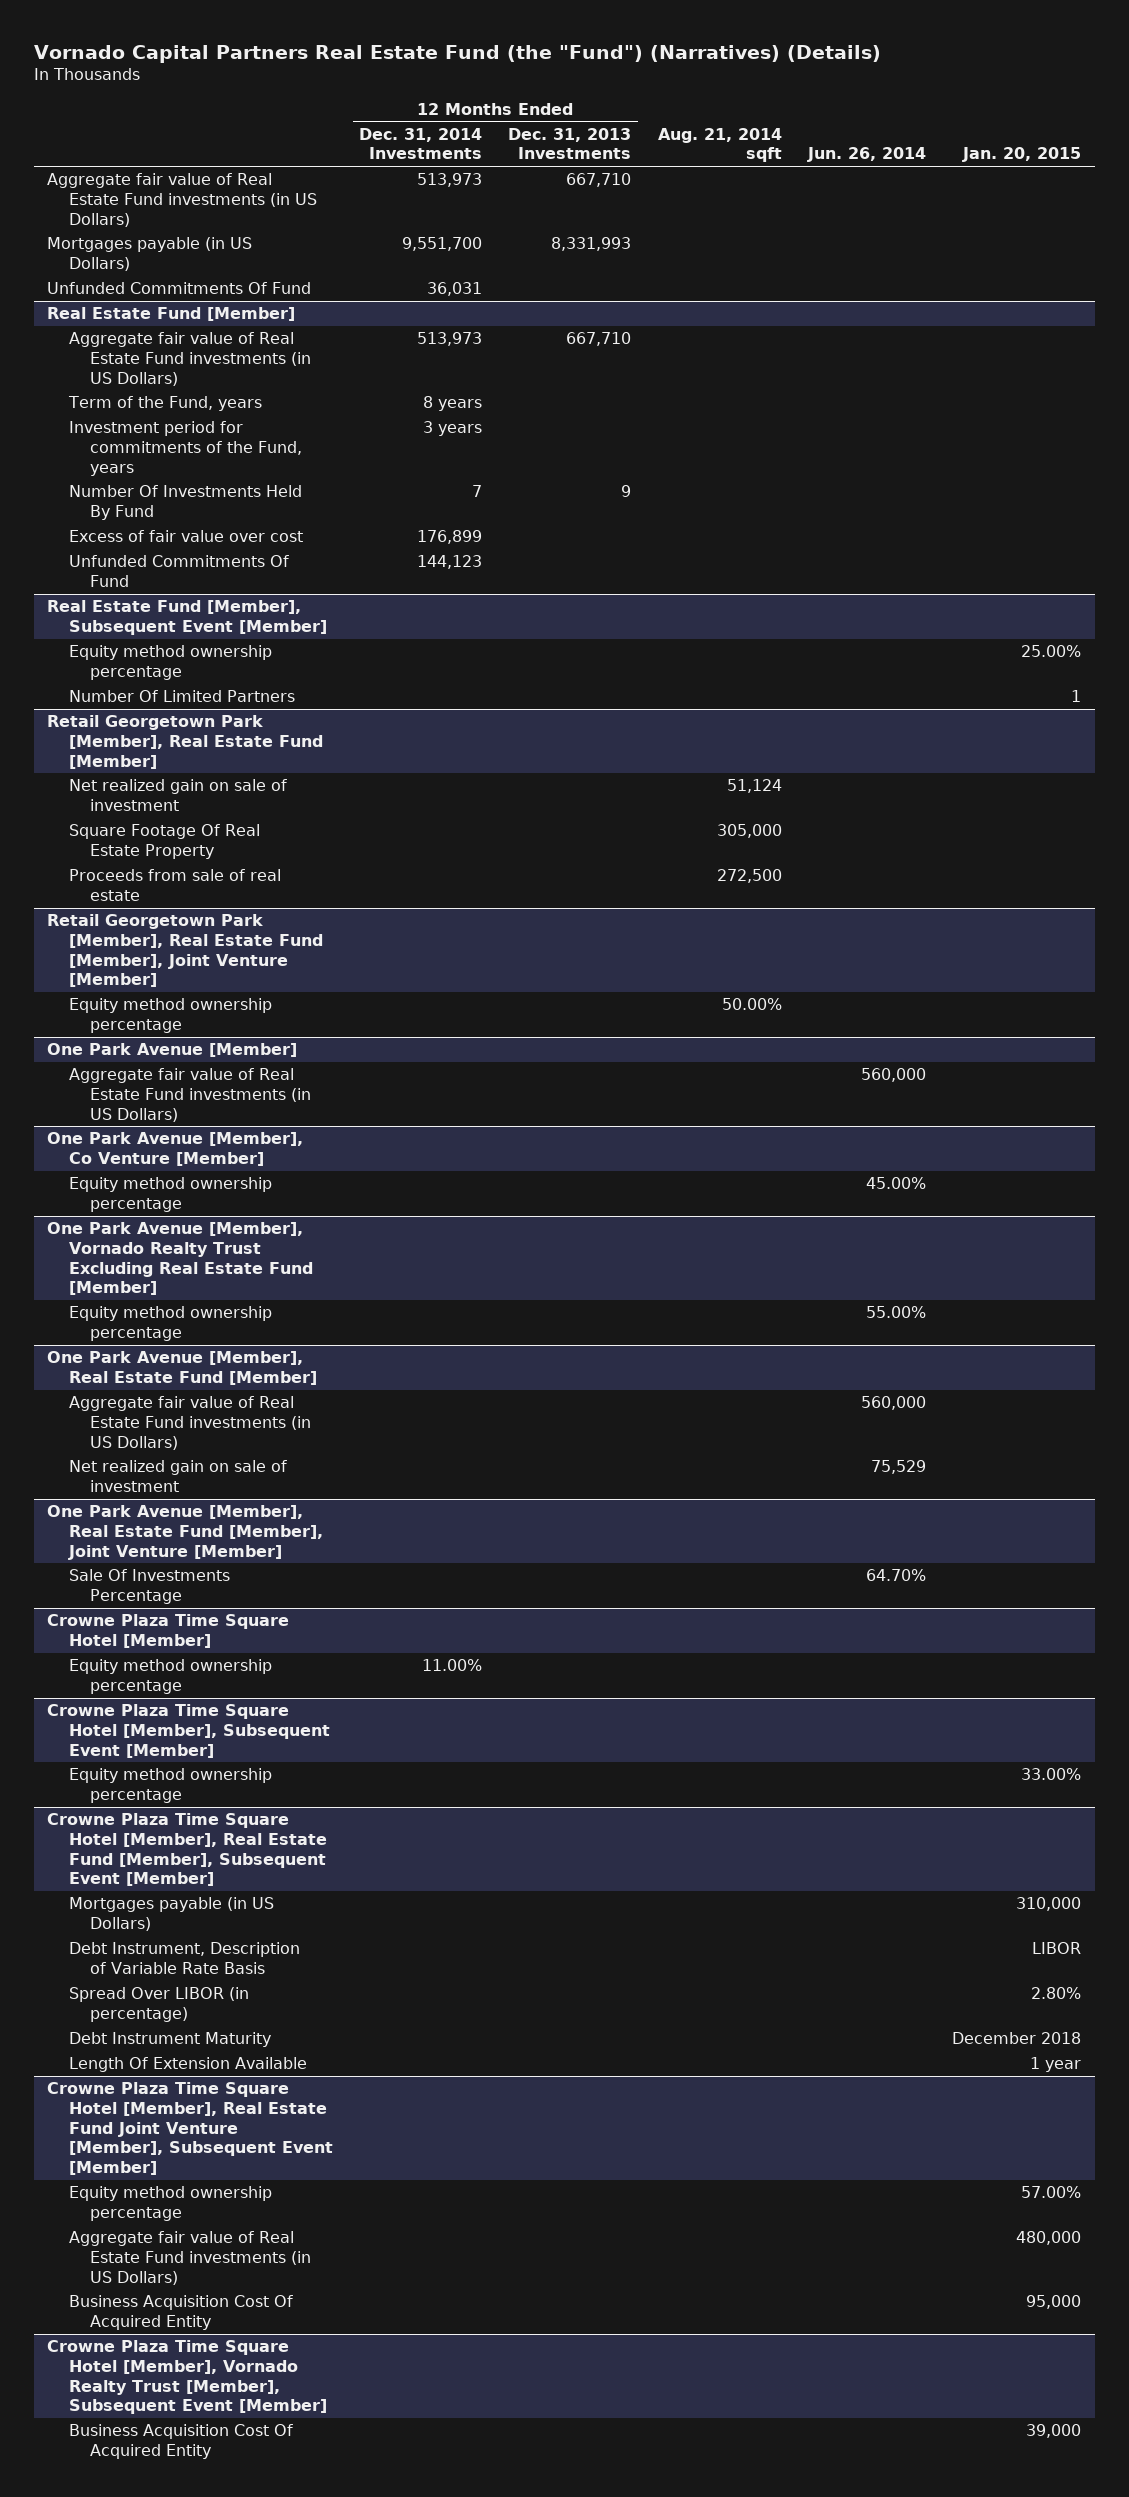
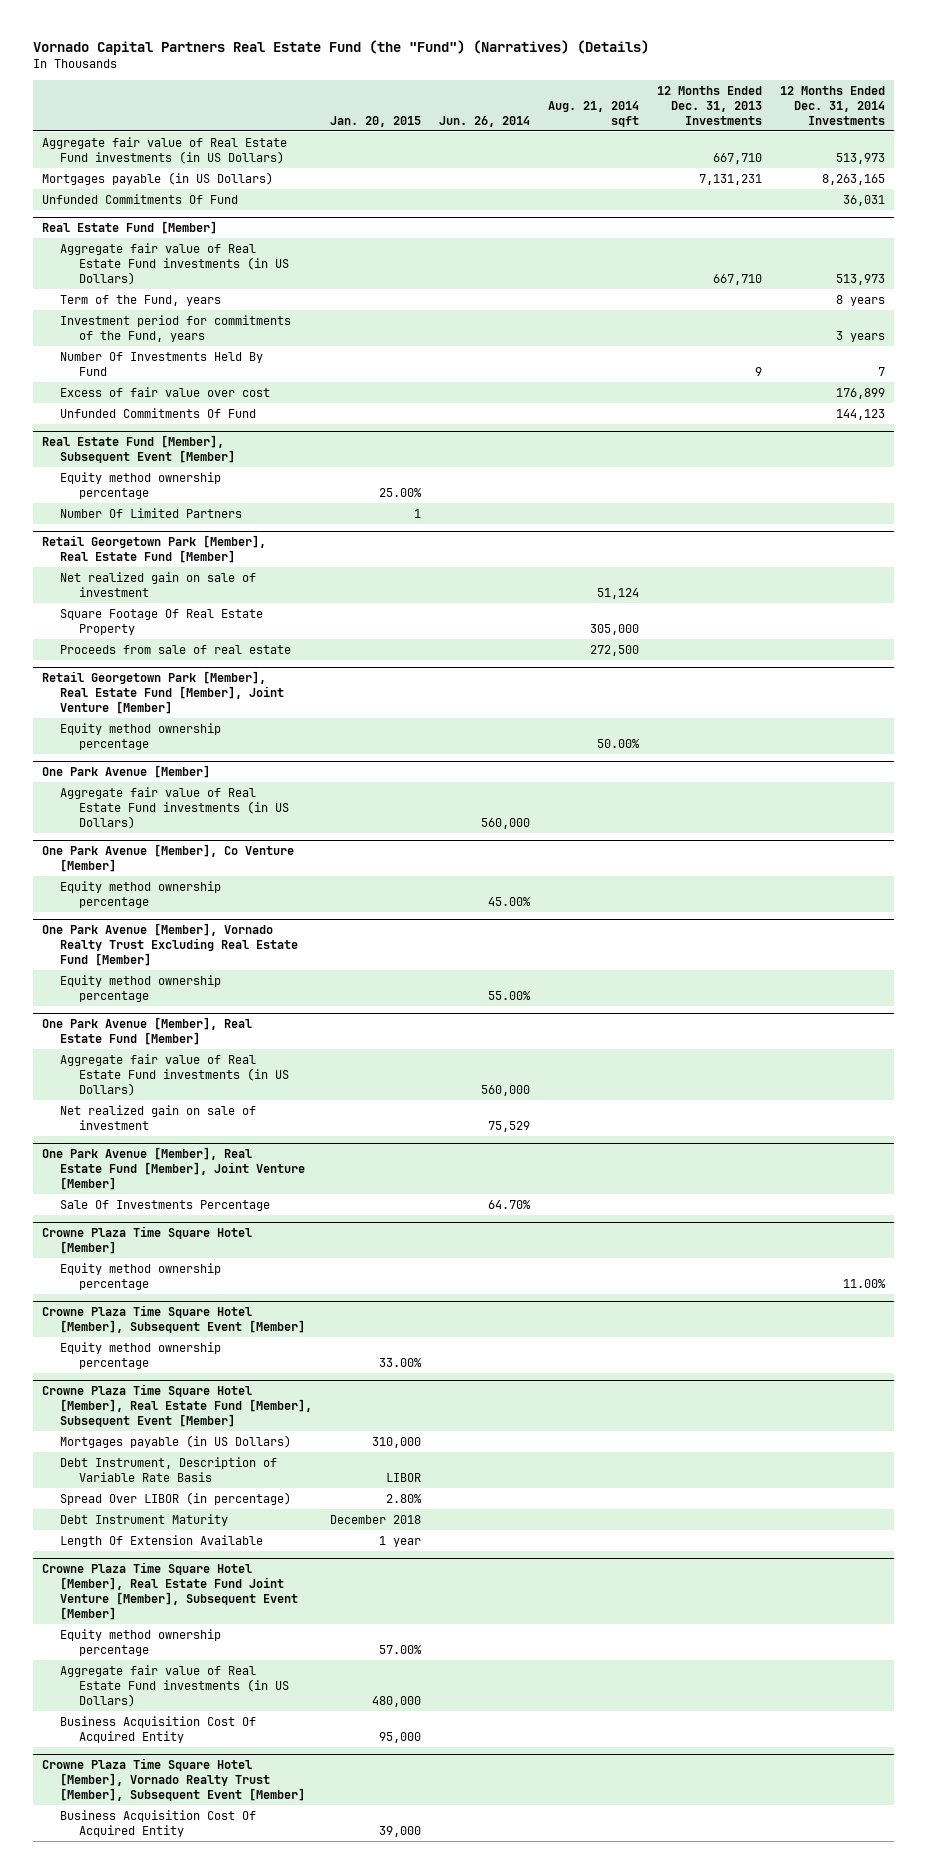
[402,237,483,252] 9,551,700 -> [822,173,886,185] 8,263,165
[551,237,632,252] 8,331,993 -> [699,173,763,185] 7,131,231

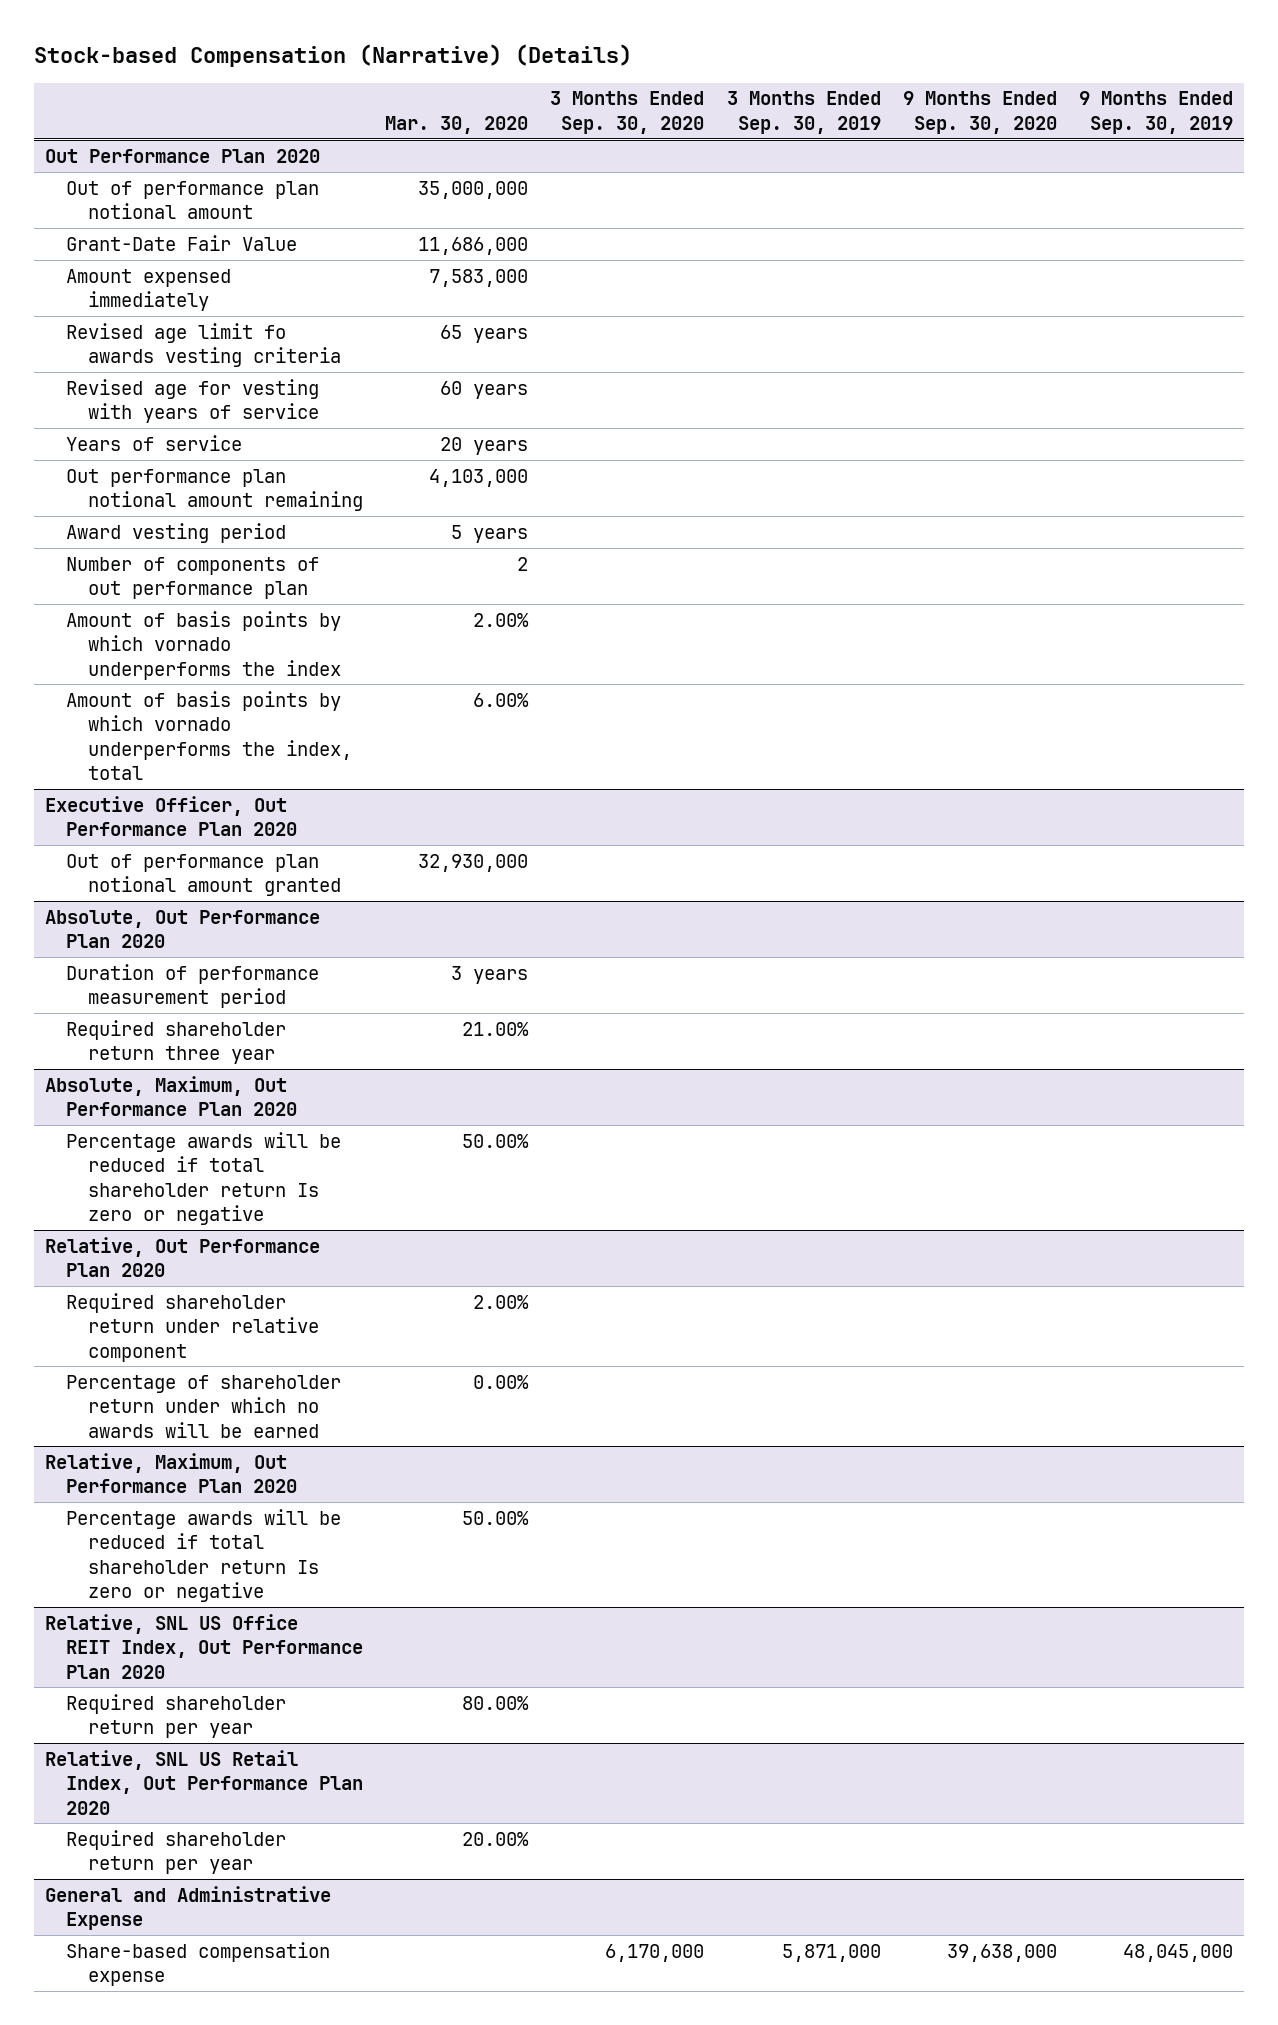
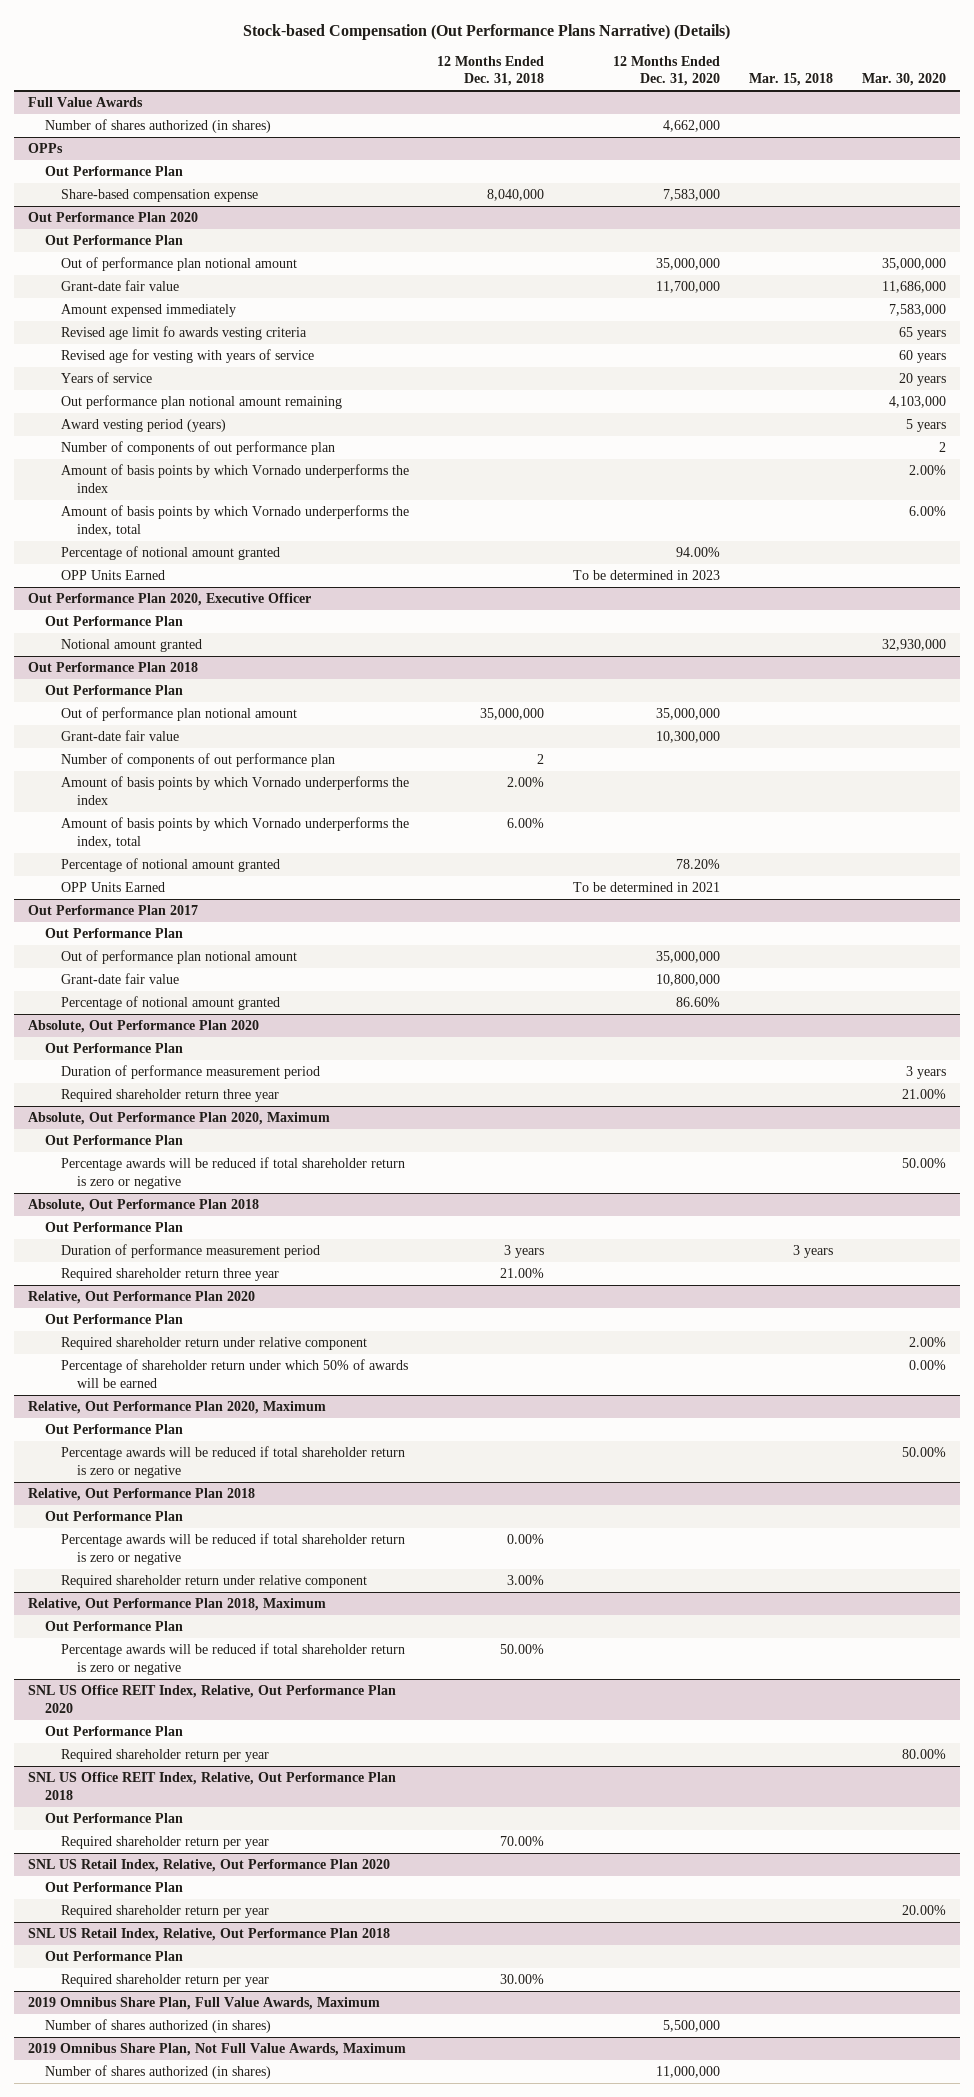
[33,44,632,68] Stock-based Compensation (Narrative) (Details) -> [243,23,731,40] Stock-based Compensation (Out Performance Plans Narrative) (Details)
[550,91,705,134] 3 Months Ended Sep. 30, 2020 -> none
[726,91,881,134] 3 Months Ended Sep. 30, 2019 -> none
[902,91,1057,134] 9 Months Ended Sep. 30, 2020 -> none
[1078,91,1233,134] 9 Months Ended Sep. 30, 2019 -> none
none -> [437,55,545,87] 12 Months Ended Dec. 31, 2018
none -> [613,55,721,87] 12 Months Ended Dec. 31, 2020
none -> [748,73,833,87] Mar. 15, 2018
none -> [28,97,144,108] Full Value Awards
none -> [44,119,271,134] Number of shares authorized (in shares)
none -> [28,143,64,154] OPPs
none -> [44,166,183,177] Out Performance Plan
none -> [60,189,258,203] Share-based compensation expense
none -> [44,235,183,246] Out Performance Plan
[66,234,298,251] Grant-Date Fair Value -> [60,280,179,292] Grant-date fair value
[66,522,287,543] Award vesting period -> [60,419,226,433] Award vesting period (years)
[66,610,342,680] Amount of basis points by which vornado underperforms the index -> [60,464,409,493] Amount of basis points by which Vornado underperforms the index
[66,690,352,780] Amount of basis points by which vornado underperforms the index, total -> [60,505,409,536] Amount of basis points by which Vornado underperforms the index, total
none -> [60,546,280,561] Percentage of notional amount granted
none -> [60,570,165,581] OPP Units Earned
[44,795,298,837] Executive Officer, Out Performance Plan 2020 -> [28,593,312,607] Out Performance Plan 2020, Executive Officer
none -> [44,616,183,627] Out Performance Plan
[66,853,341,897] Out of performance plan notional amount granted -> [60,639,202,653] Notional amount granted
none -> [28,662,199,673] Out Performance Plan 2018
none -> [44,685,183,696] Out Performance Plan
none -> [60,707,297,722] Out of performance plan notional amount
none -> [60,730,179,742] Grant-date fair value
none -> [60,753,335,768] Number of components of out performance plan
none -> [60,776,409,805] Amount of basis points by which Vornado underperforms the index
none -> [60,817,409,848] Amount of basis points by which Vornado underperforms the index, total
none -> [60,858,280,873] Percentage of notional amount granted
none -> [60,882,165,893] OPP Units Earned
none -> [28,905,199,916] Out Performance Plan 2017
none -> [44,928,183,939] Out Performance Plan
none -> [60,950,297,965] Out of performance plan notional amount
none -> [60,973,179,985] Grant-date fair value
none -> [60,996,280,1011] Percentage of notional amount granted
none -> [44,1043,183,1054] Out Performance Plan
[44,1075,298,1117] Absolute, Maximum, Out Performance Plan 2020 -> [28,1112,331,1126] Absolute, Out Performance Plan 2020, Maximum
none -> [44,1135,183,1146] Out Performance Plan
[66,1131,342,1225] Percentage awards will be reduced if total shareholder return Is zero or negative -> [60,1157,405,1189] Percentage awards will be reduced if total shareholder return is zero or negative
none -> [28,1199,260,1213] Absolute, Out Performance Plan 2018
none -> [44,1222,183,1233] Out Performance Plan
none -> [60,1244,320,1259] Duration of performance measurement period
none -> [60,1268,279,1282] Required shareholder return three year
none -> [44,1314,183,1325] Out Performance Plan
[66,1374,342,1438] Percentage of shareholder return under which no awards will be earned -> [60,1359,408,1388] Percentage of shareholder return under which 50% of awards will be earned
[44,1452,298,1494] Relative, Maximum, Out Performance Plan 2020 -> [28,1401,327,1415] Relative, Out Performance Plan 2020, Maximum
none -> [44,1424,183,1435] Out Performance Plan
[66,1508,342,1602] Percentage awards will be reduced if total shareholder return Is zero or negative -> [60,1446,405,1478] Percentage awards will be reduced if total shareholder return is zero or negative
none -> [28,1488,256,1502] Relative, Out Performance Plan 2018
none -> [44,1511,183,1522] Out Performance Plan
none -> [60,1533,405,1565] Percentage awards will be reduced if total shareholder return is zero or negative
none -> [60,1575,367,1589] Required shareholder return under relative component
none -> [28,1598,327,1612] Relative, Out Performance Plan 2018, Maximum
none -> [44,1621,183,1632] Out Performance Plan
none -> [60,1643,405,1675] Percentage awards will be reduced if total shareholder return is zero or negative
[44,1613,364,1679] Relative, SNL US Office REIT Index, Out Performance Plan 2020 -> [28,1685,397,1713] SNL US Office REIT Index, Relative, Out Performance Plan 2020
none -> [44,1726,183,1737] Out Performance Plan
none -> [28,1772,397,1800] SNL US Office REIT Index, Relative, Out Performance Plan 2018
none -> [44,1813,183,1824] Out Performance Plan
none -> [60,1836,269,1850] Required shareholder return per year
[44,1749,364,1815] Relative, SNL US Retail Index, Out Performance Plan 2020 -> [28,1859,391,1873] SNL US Retail Index, Relative, Out Performance Plan 2020
none -> [44,1882,183,1893] Out Performance Plan
[44,1885,331,1931] General and Administrative Expense -> none
[66,1941,331,1987] Share-based compensation expense -> none
none -> [28,1928,391,1942] SNL US Retail Index, Relative, Out Performance Plan 2018
none -> [44,1951,183,1962] Out Performance Plan
none -> [60,1974,269,1988] Required shareholder return per year
none -> [28,1997,381,2011] 2019 Omnibus Share Plan, Full Value Awards, Maximum
none -> [44,2019,271,2034] Number of shares authorized (in shares)
none -> [28,2043,407,2057] 2019 Omnibus Share Plan, Not Full Value Awards, Maximum
none -> [44,2065,271,2080] Number of shares authorized (in shares)

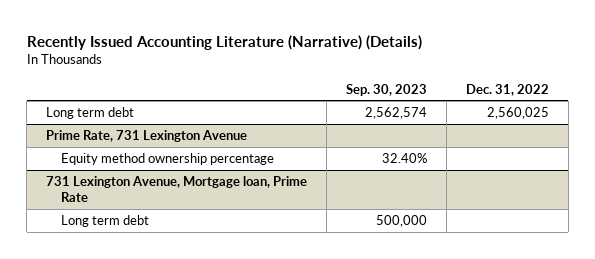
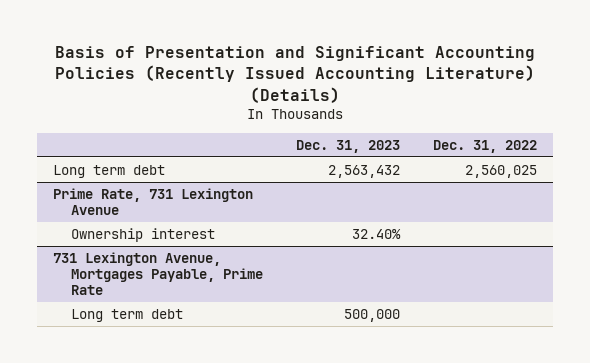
[26,34,422,50] Recently Issued Accounting Literature (Narrative) (Details) -> [54,46,535,103] Basis of Presentation and Significant Accounting Policies (Recently Issued Accounting Literature) (Details)
[346,83,428,96] Sep. 30, 2023 -> none
none -> [296,139,401,153] Dec. 31, 2023
[60,153,274,166] Equity method ownership percentage -> [71,227,216,242] Ownership interest
[46,176,308,203] 731 Lexington Avenue, Mortgage loan, Prime Rate -> [53,251,264,296] 731 Lexington Avenue, Mortgages Payable, Prime Rate

